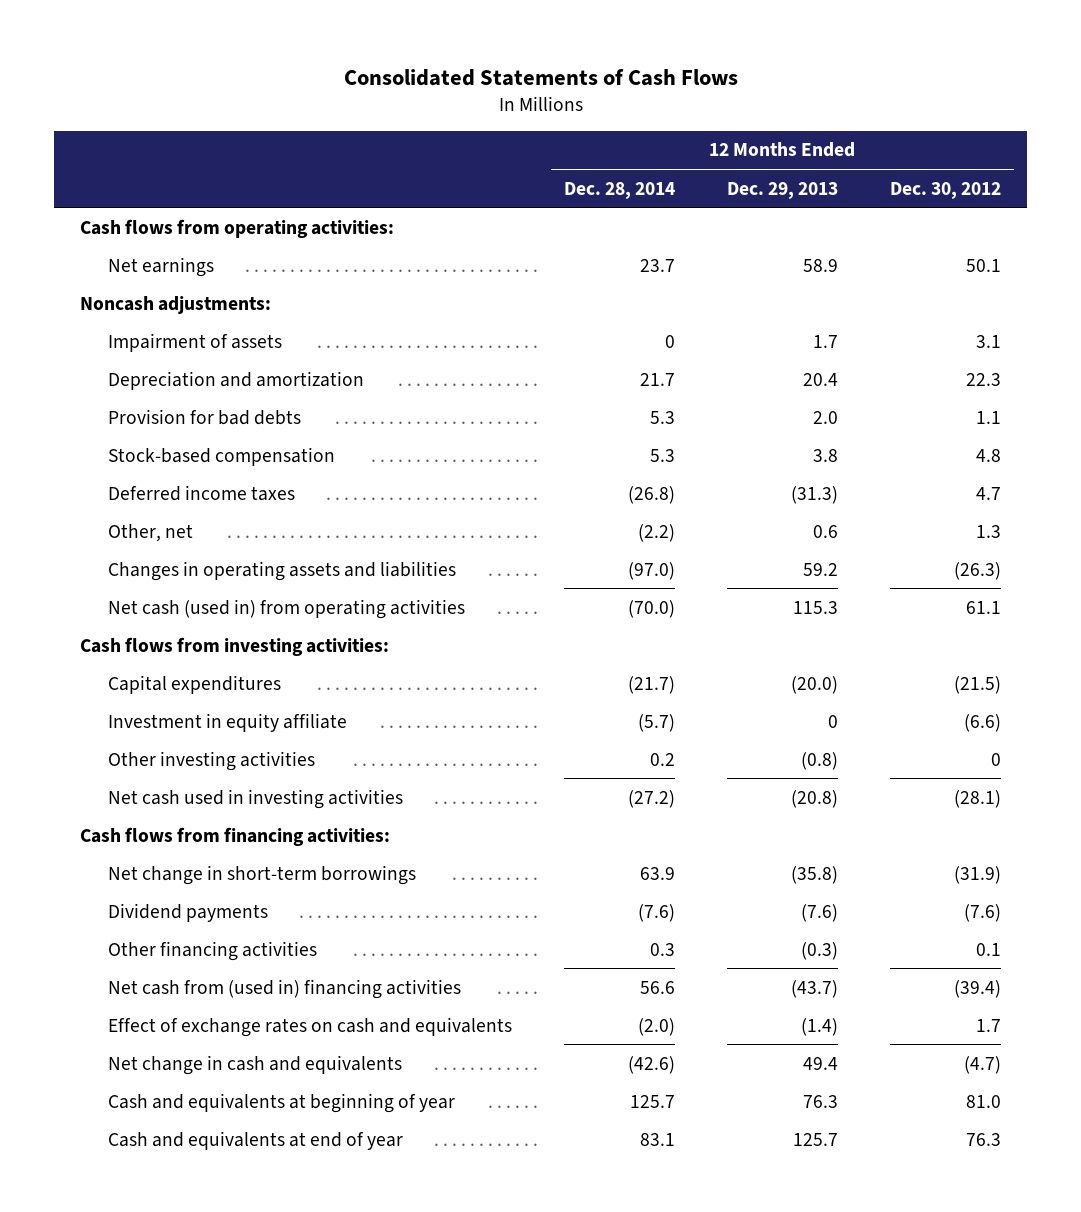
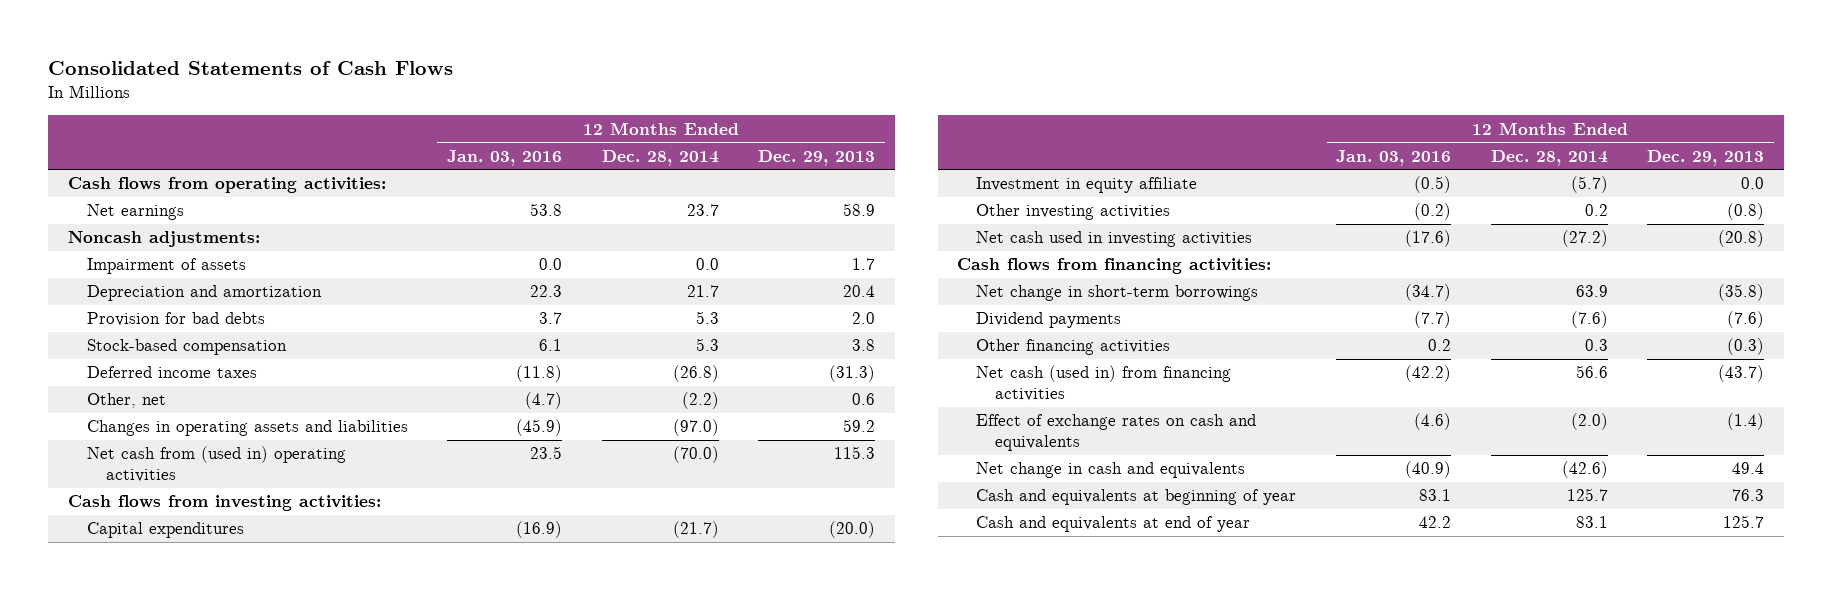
[889,181,1001,199] Dec. 30, 2012 -> none
none -> [447,149,563,166] Jan. 03, 2016
[664,334,675,348] 0 -> [695,258,719,271] 0.0
[108,598,466,619] Net cash (used in) from operating activities -> [86,446,346,483] Net cash from (used in) operating activities
[827,714,838,728] 0 -> [1741,177,1765,190] 0.0
[108,978,462,999] Net cash from (used in) financing activities -> [975,365,1231,402] Net cash (used in) from financing activities

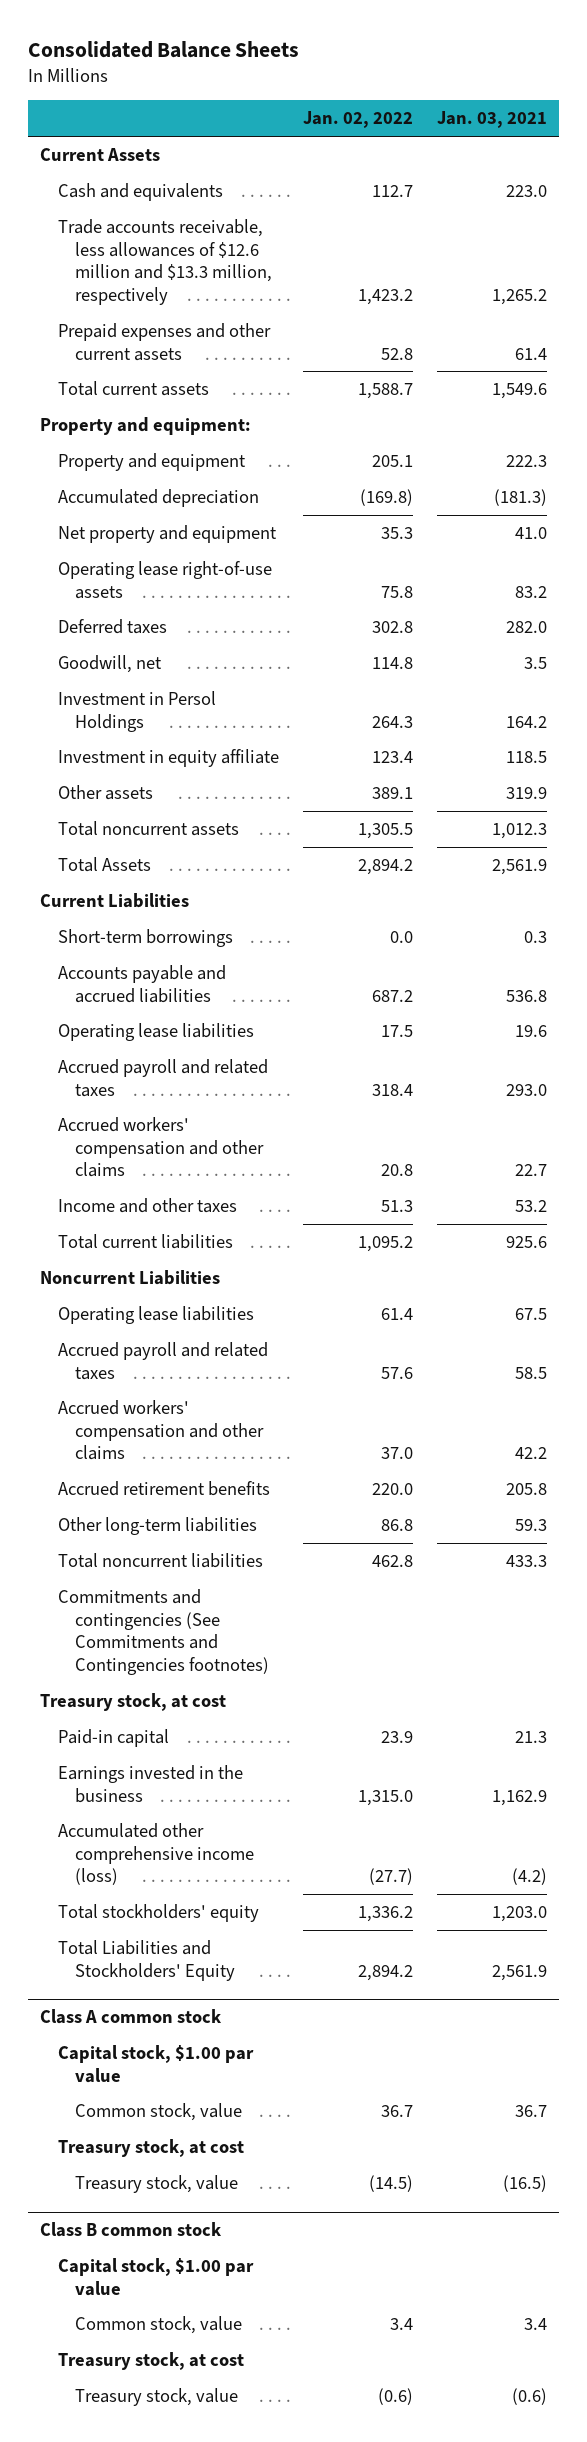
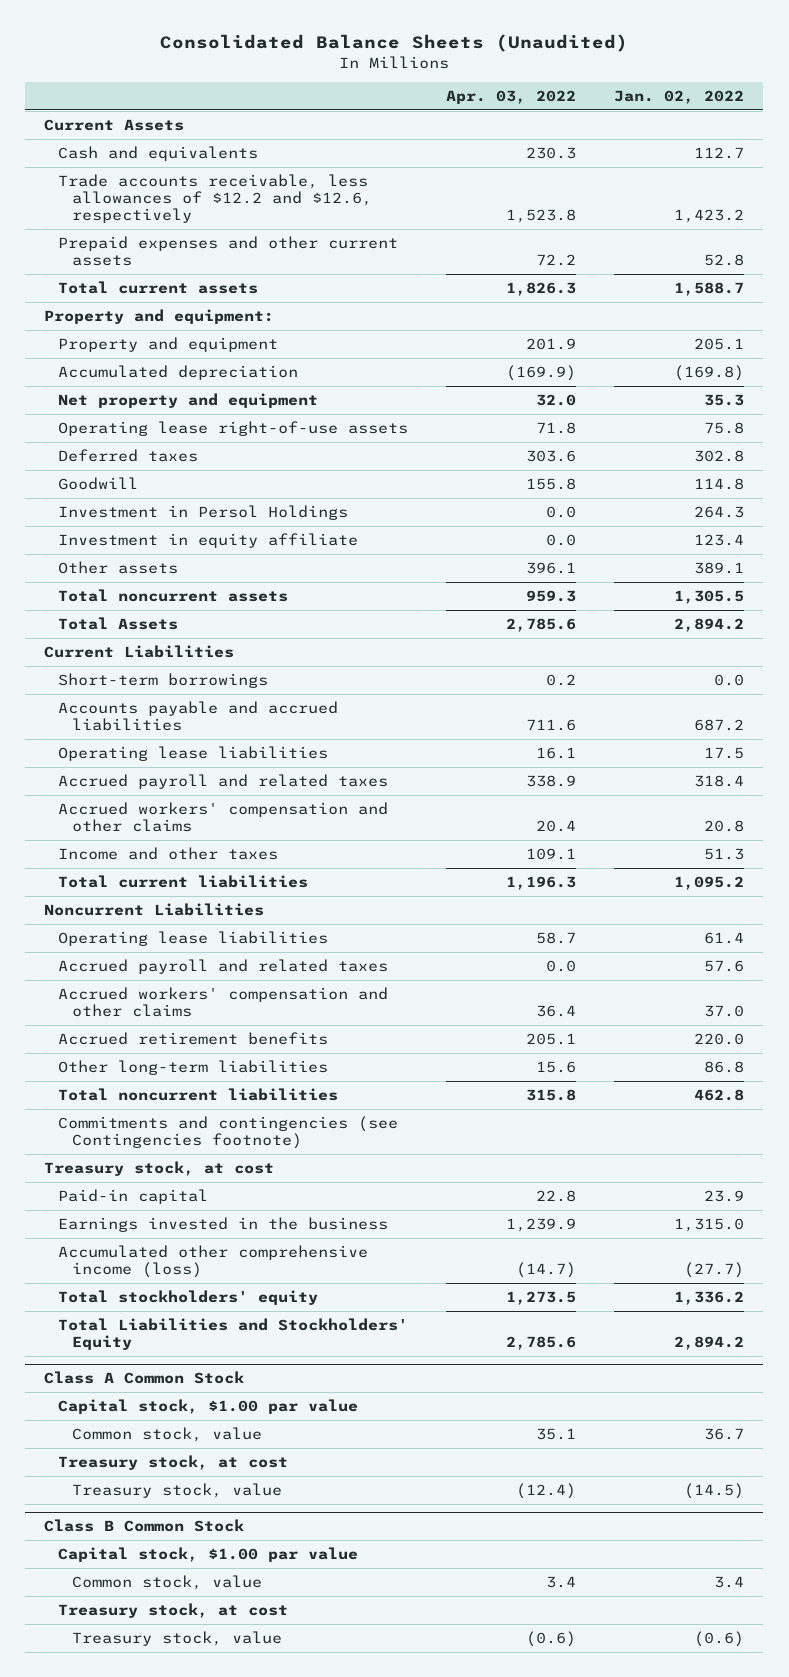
[27,40,299,58] Consolidated Balance Sheets -> [160,33,629,52] Consolidated Balance Sheets (Unaudited)
[437,111,548,129] Jan. 03, 2021 -> none
none -> [446,90,577,105] Apr. 03, 2022
[57,219,273,306] Trade accounts receivable, less allowances of $12.6 million and $13.3 million, respectively -> [58,173,372,223] Trade accounts receivable, less allowances of $12.2 and $12.6, respectively
[57,655,162,674] Goodwill, net -> [58,476,139,490] Goodwill
[57,1589,270,1676] Commitments and contingencies (See Commitments and Contingencies footnotes) -> [58,1115,399,1149] Commitments and contingencies (see Contingencies footnote)
[39,2009,222,2025] Class A common stock -> [44,1371,245,1385] Class A Common Stock
[39,2222,222,2238] Class B common stock -> [44,1519,245,1533] Class B Common Stock

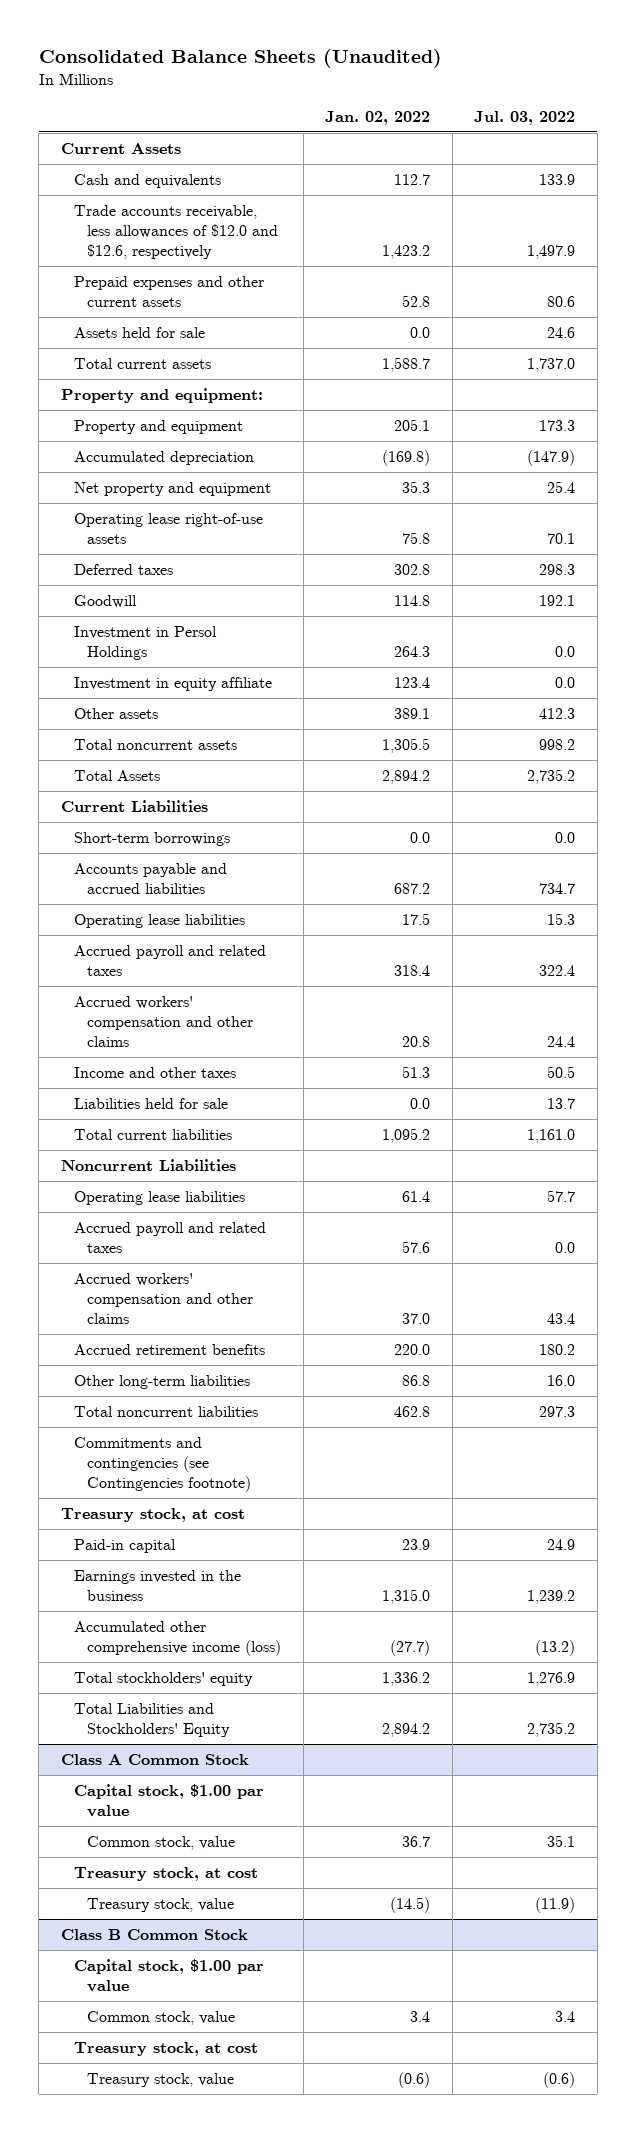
[446,90,577,105] Apr. 03, 2022 -> none
none -> [474,110,576,125] Jul. 03, 2022
[58,173,372,223] Trade accounts receivable, less allowances of $12.2 and $12.6, respectively -> [73,204,279,259] Trade accounts receivable, less allowances of $12.0 and $12.6, respectively
none -> [73,326,205,338] Assets held for sale
none -> [73,1097,228,1109] Liabilities held for sale

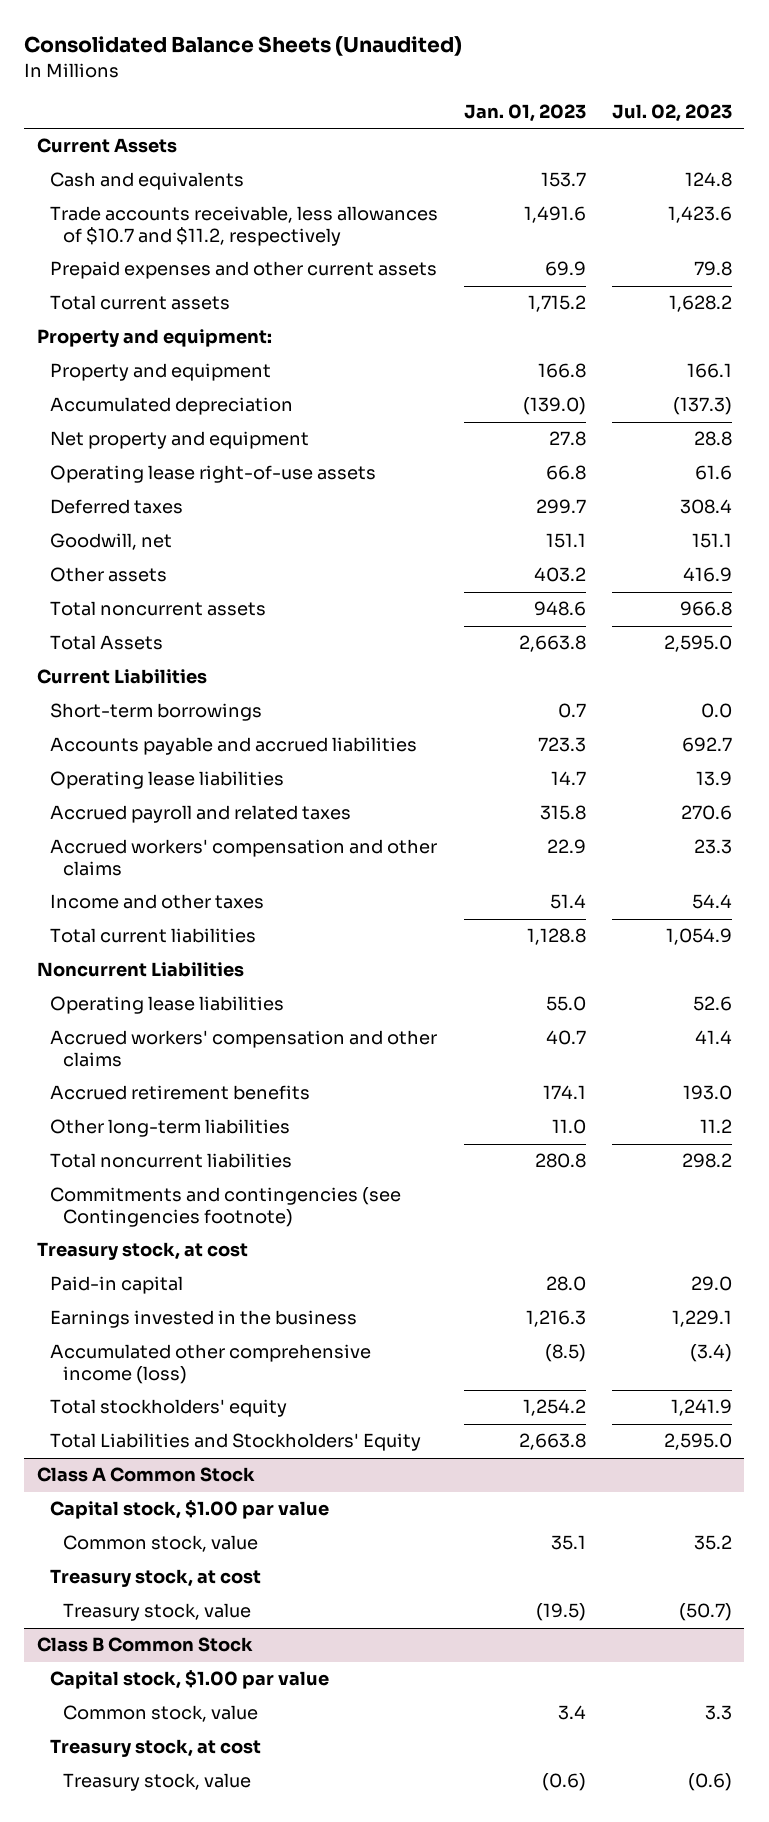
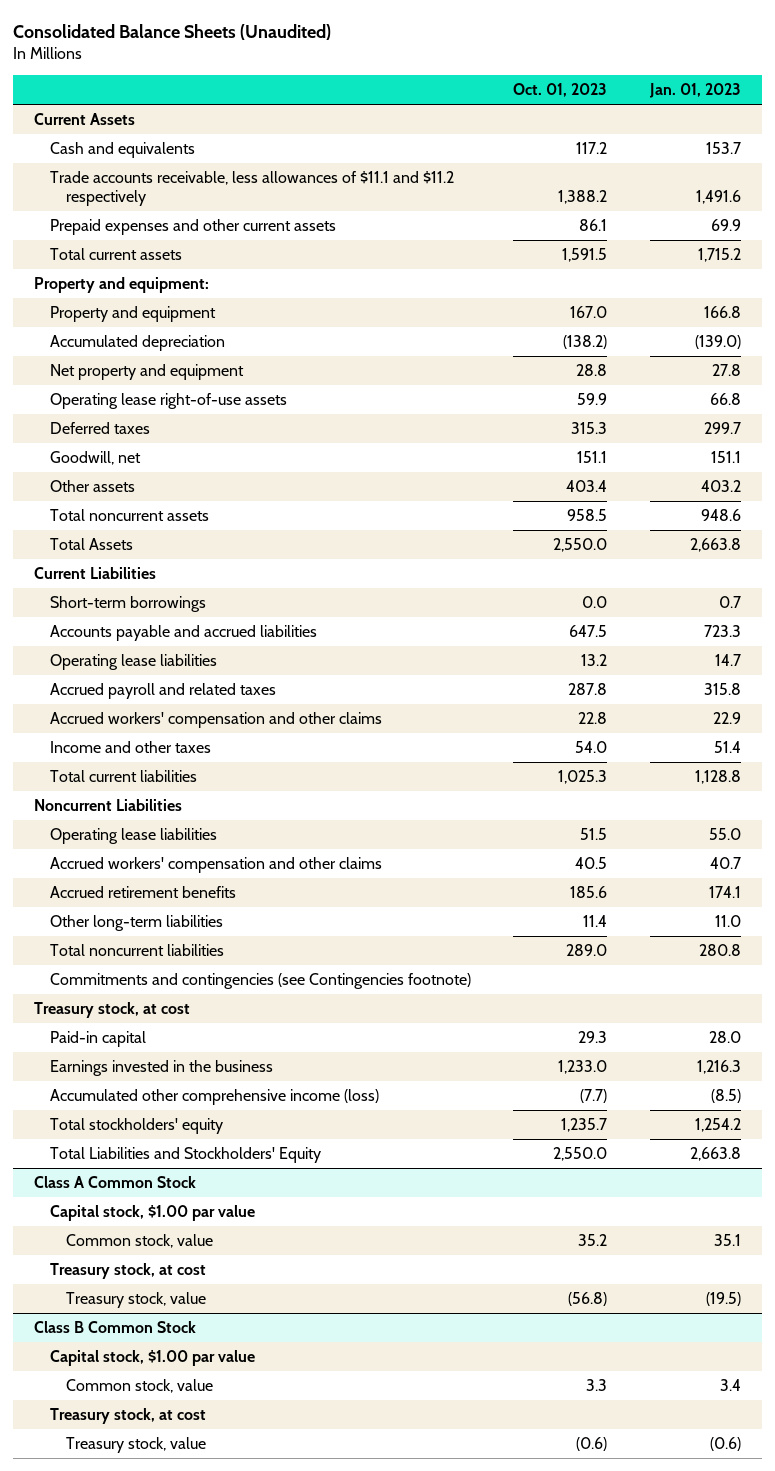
[611,103,732,122] Jul. 02, 2023 -> none
none -> [513,82,608,97] Oct. 01, 2023
[49,206,438,246] Trade accounts receivable, less allowances of $10.7 and $11.2, respectively -> [50,171,455,206] Trade accounts receivable, less allowances of $11.1 and $11.2 respectively

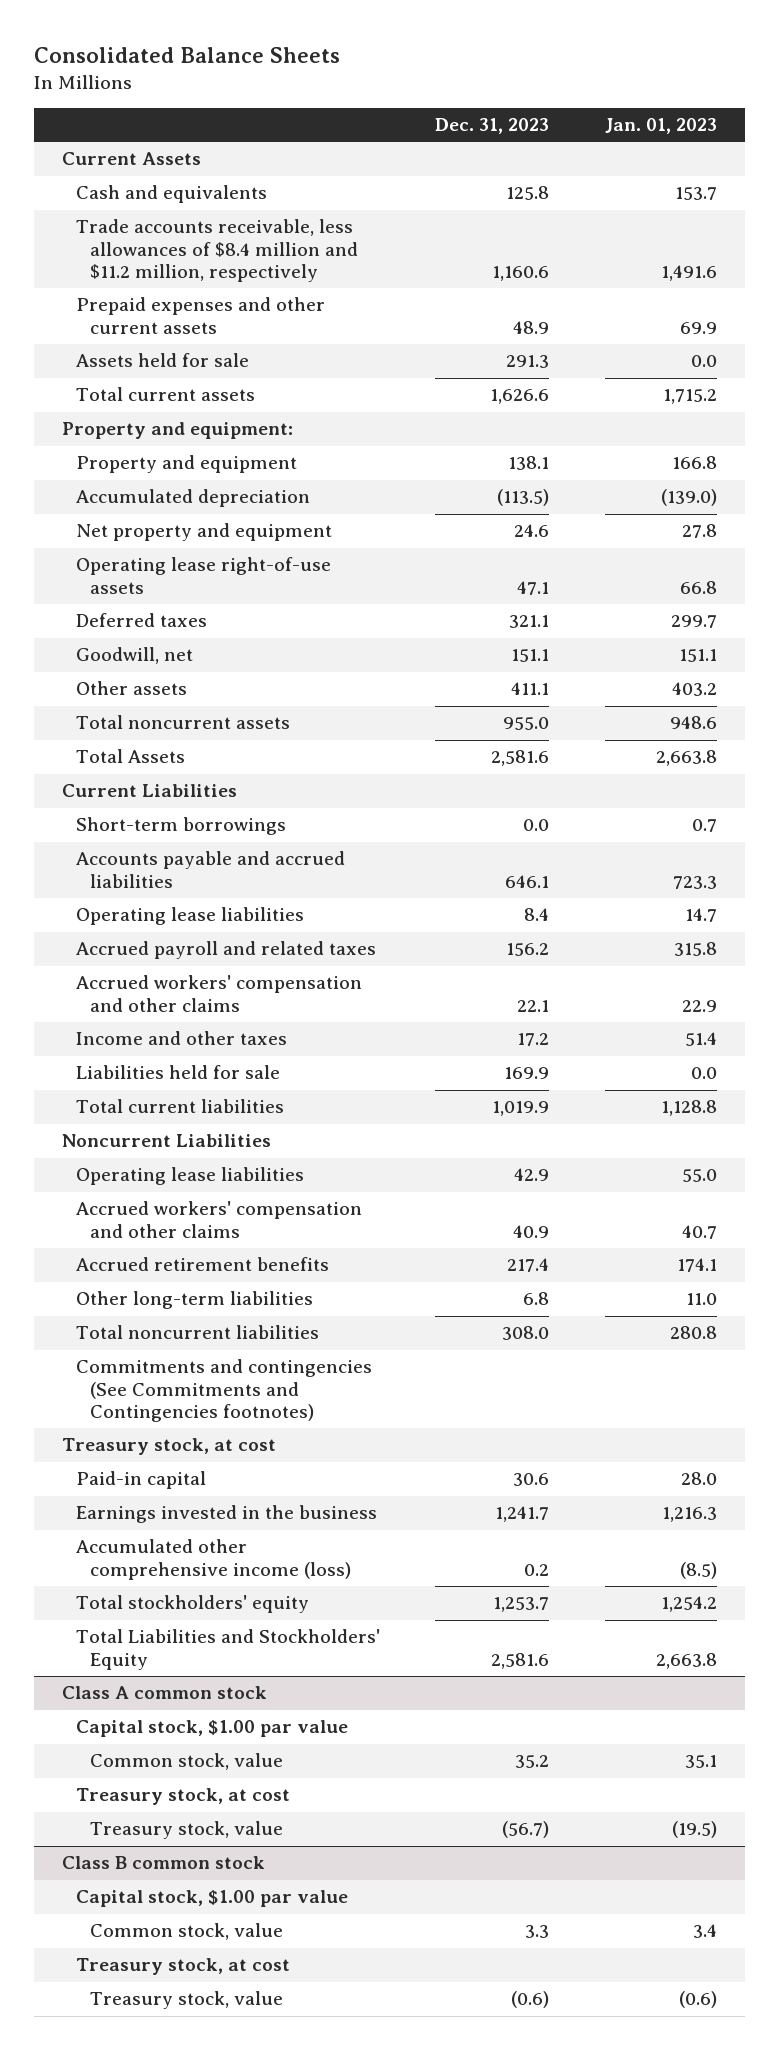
[13,23,332,40] Consolidated Balance Sheets (Unaudited) -> [33,47,340,64] Consolidated Balance Sheets
[513,82,608,97] Oct. 01, 2023 -> none
none -> [435,118,550,135] Dec. 31, 2023
[50,171,455,206] Trade accounts receivable, less allowances of $11.1 and $11.2 respectively -> [75,219,359,282] Trade accounts receivable, less allowances of $8.4 million and $11.2 million, respectively
none -> [75,353,249,368] Assets held for sale
none -> [75,1065,280,1080] Liabilities held for sale
[50,973,472,990] Commitments and contingencies (see Contingencies footnote) -> [75,1359,372,1422] Commitments and contingencies (See Commitments and Contingencies footnotes)
[34,1176,197,1189] Class A Common Stock -> [61,1686,267,1700] Class A common stock
[34,1321,197,1334] Class B Common Stock -> [61,1856,265,1870] Class B common stock

